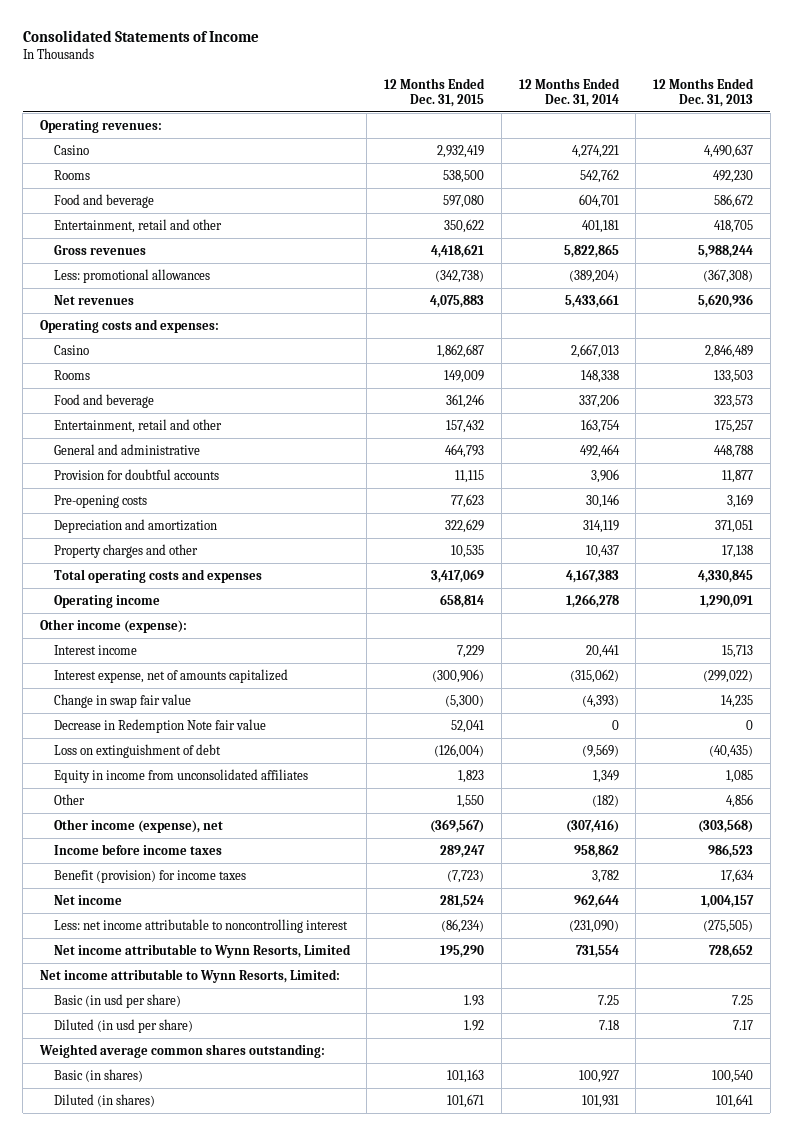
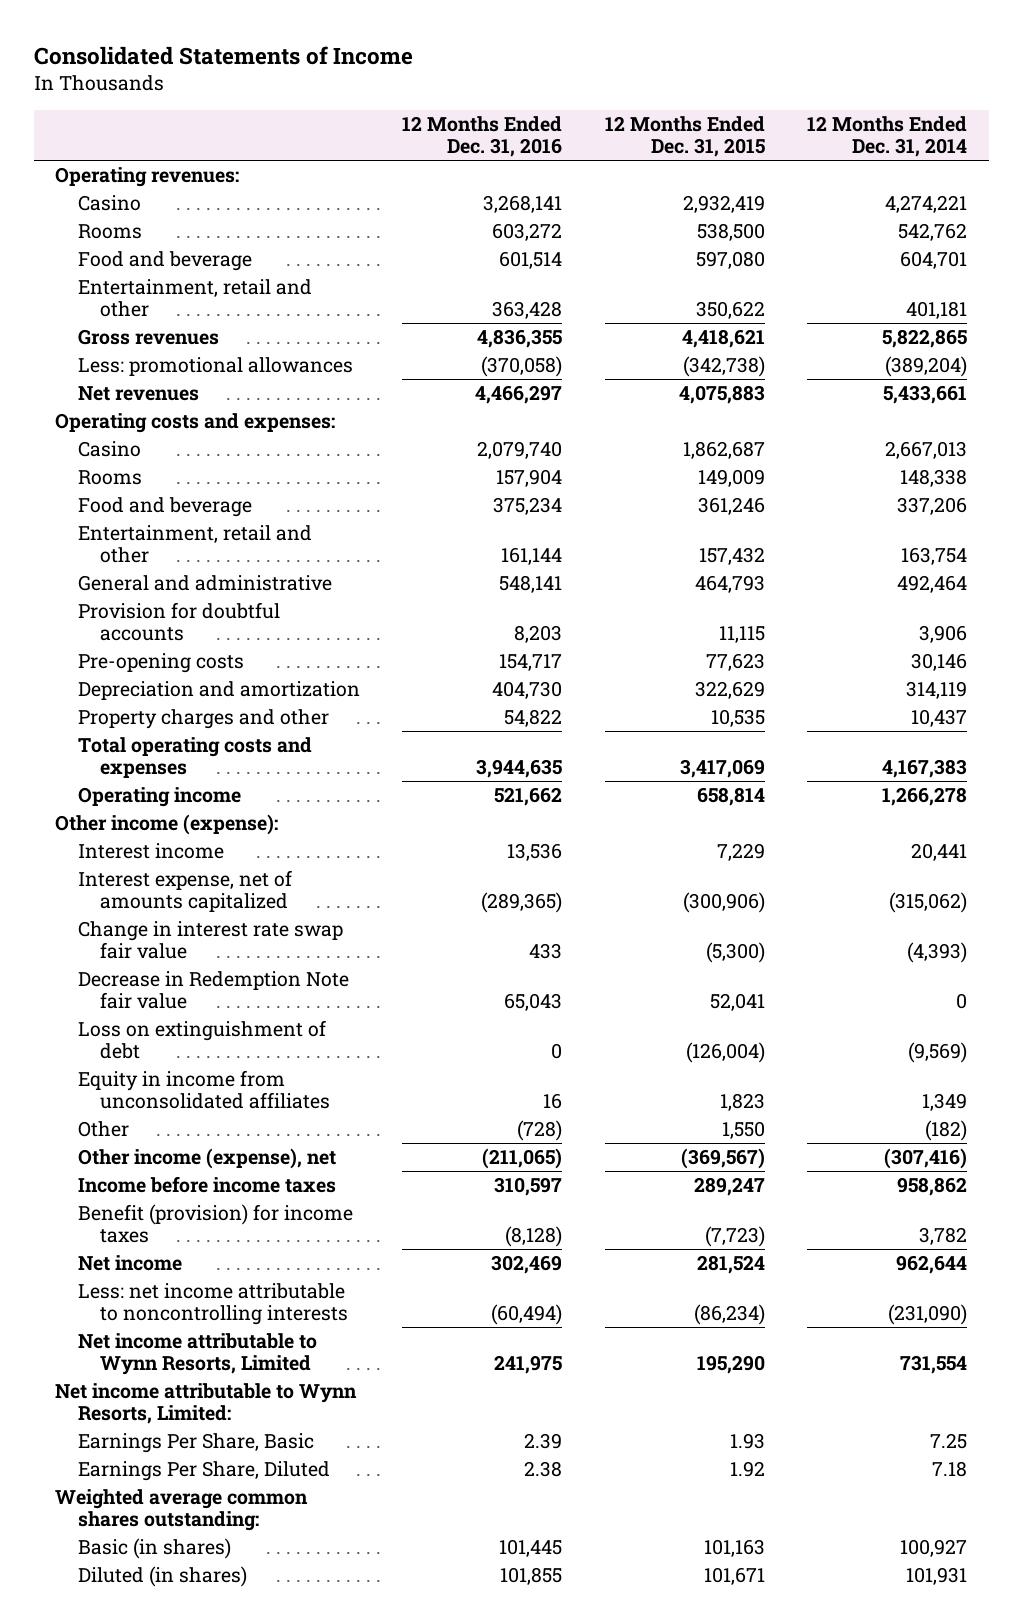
[653,77,755,107] 12 Months Ended Dec. 31, 2013 -> none
none -> [402,115,563,158] 12 Months Ended Dec. 31, 2016
[53,693,191,708] Change in swap fair value -> [77,920,343,960] Change in interest rate swap fair value
[53,918,348,933] Less: net income attributable to noncontrolling interest -> [77,1282,349,1326] Less: net income attributable to noncontrolling interests
[53,993,181,1008] Basic (in usd per share) -> [77,1432,314,1453] Earnings Per Share, Basic
[53,1018,193,1033] Diluted (in usd per share) -> [77,1460,330,1481] Earnings Per Share, Diluted

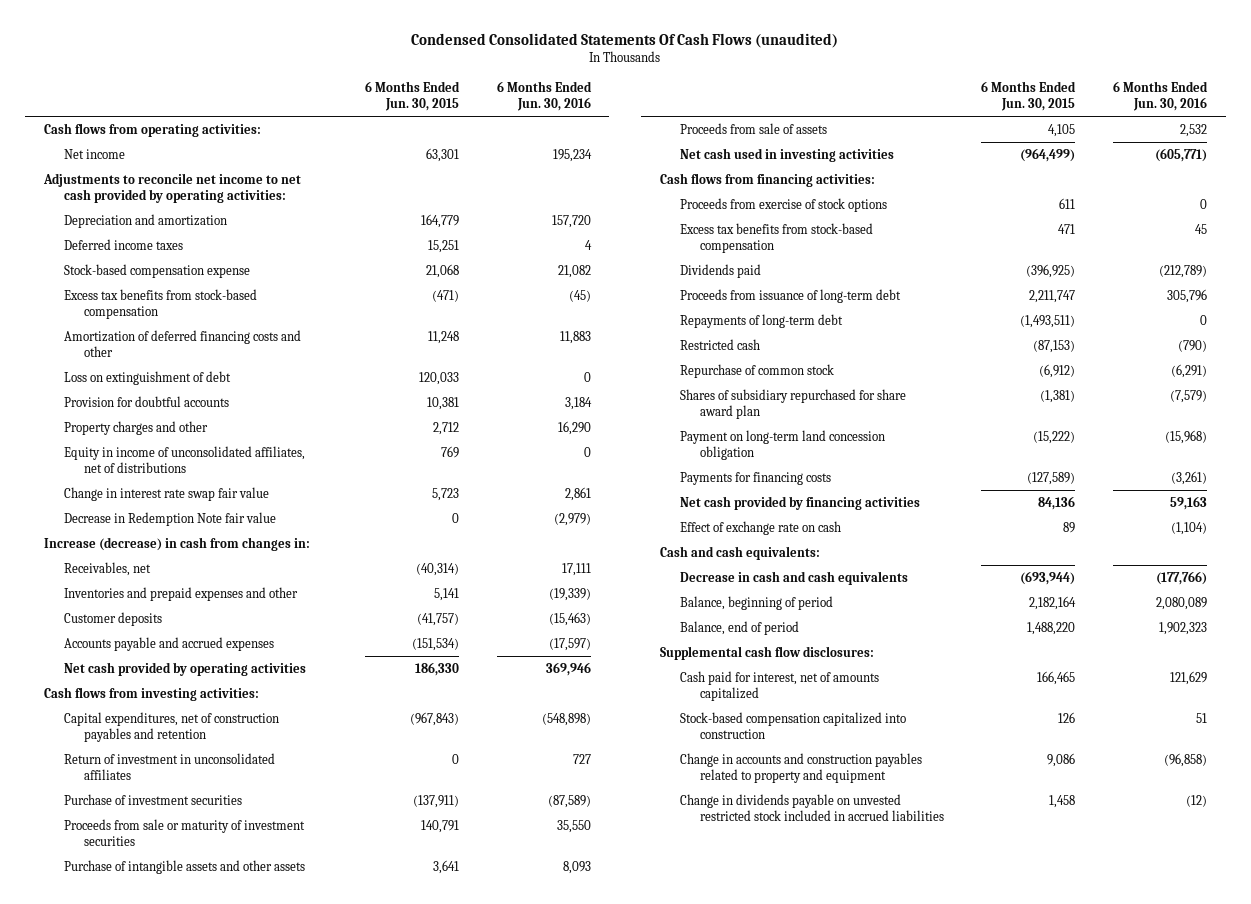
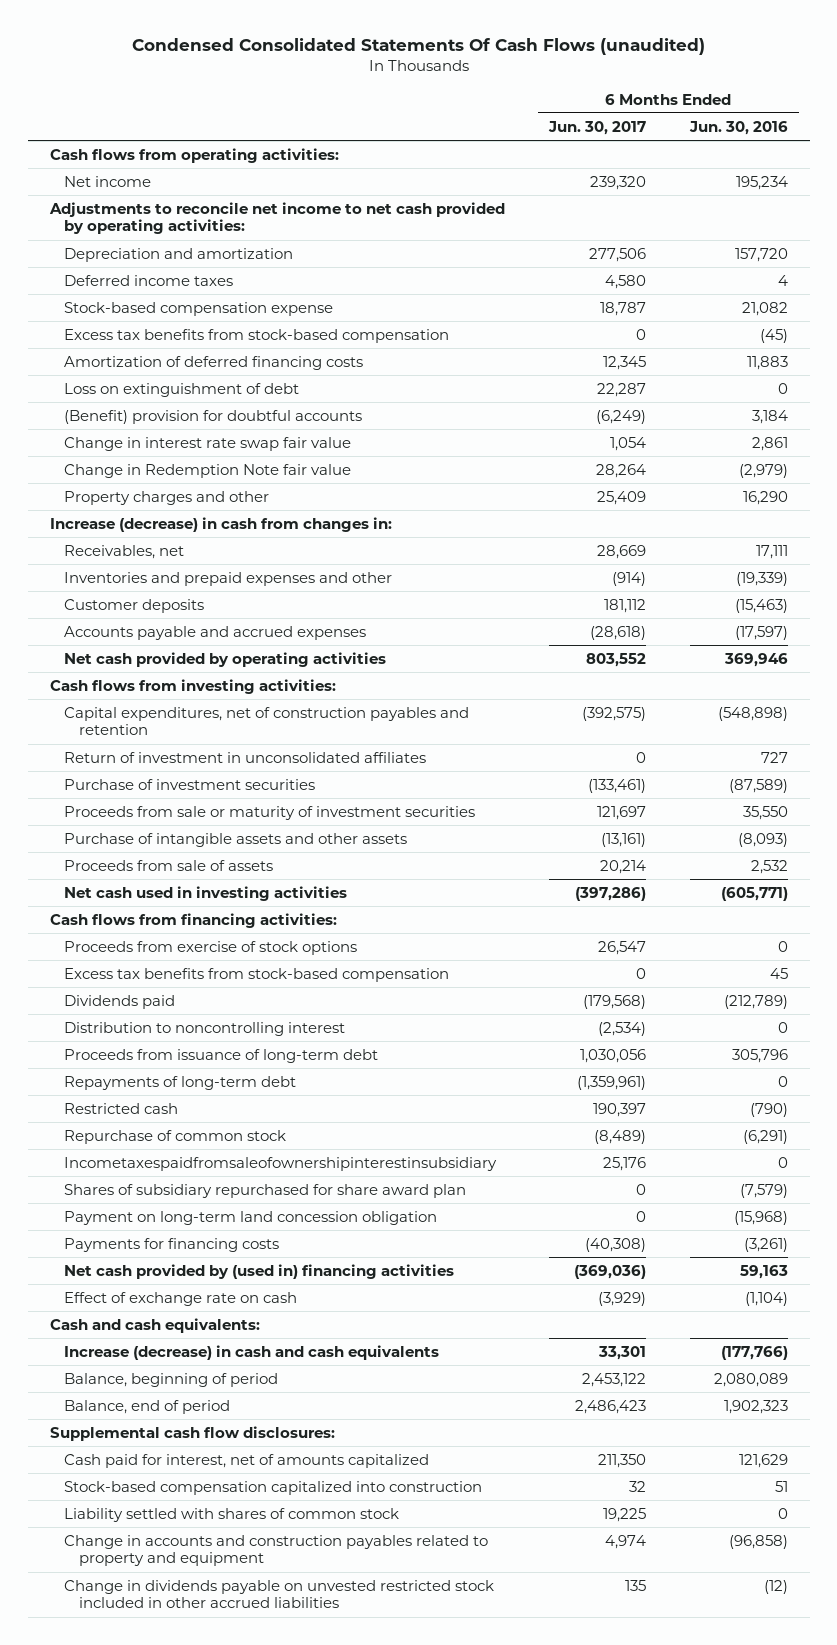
[365,80,461,111] 6 Months Ended Jun. 30, 2015 -> none
none -> [547,120,646,135] Jun. 30, 2017
[63,330,301,357] Amortization of deferred financing costs and other -> [64,355,364,370] Amortization of deferred financing costs
[63,446,305,473] Equity in income of unconsolidated affiliates, net of distributions -> none
[63,396,229,408] Provision for doubtful accounts -> [64,409,363,424] (Benefit) provision for doubtful accounts
[63,512,276,527] Decrease in Redemption Note fair value -> [64,463,352,478] Change in Redemption Note fair value
[63,421,208,436] Property charges and other -> [64,490,270,505] Property charges and other
[562,861,591,875] 8,093 -> [737,832,788,847] (8,093)
none -> [64,1021,346,1036] Distribution to noncontrolling interest
none -> [64,1156,498,1171] Incometaxespaidfromsaleofownershipinterestinsubsidiary
[680,496,921,511] Net cash provided by financing activities -> [64,1263,455,1279] Net cash provided by (used in) financing activities
[680,571,909,586] Decrease in cash and cash equivalents -> [64,1344,440,1360] Increase (decrease) in cash and cash equivalents
none -> [64,1507,400,1522] Liability settled with shares of common stock
[680,794,945,821] Change in dividends payable on unvested restricted stock included in accrued liabilities -> [64,1579,495,1609] Change in dividends payable on unvested restricted stock included in other accrued liabilities

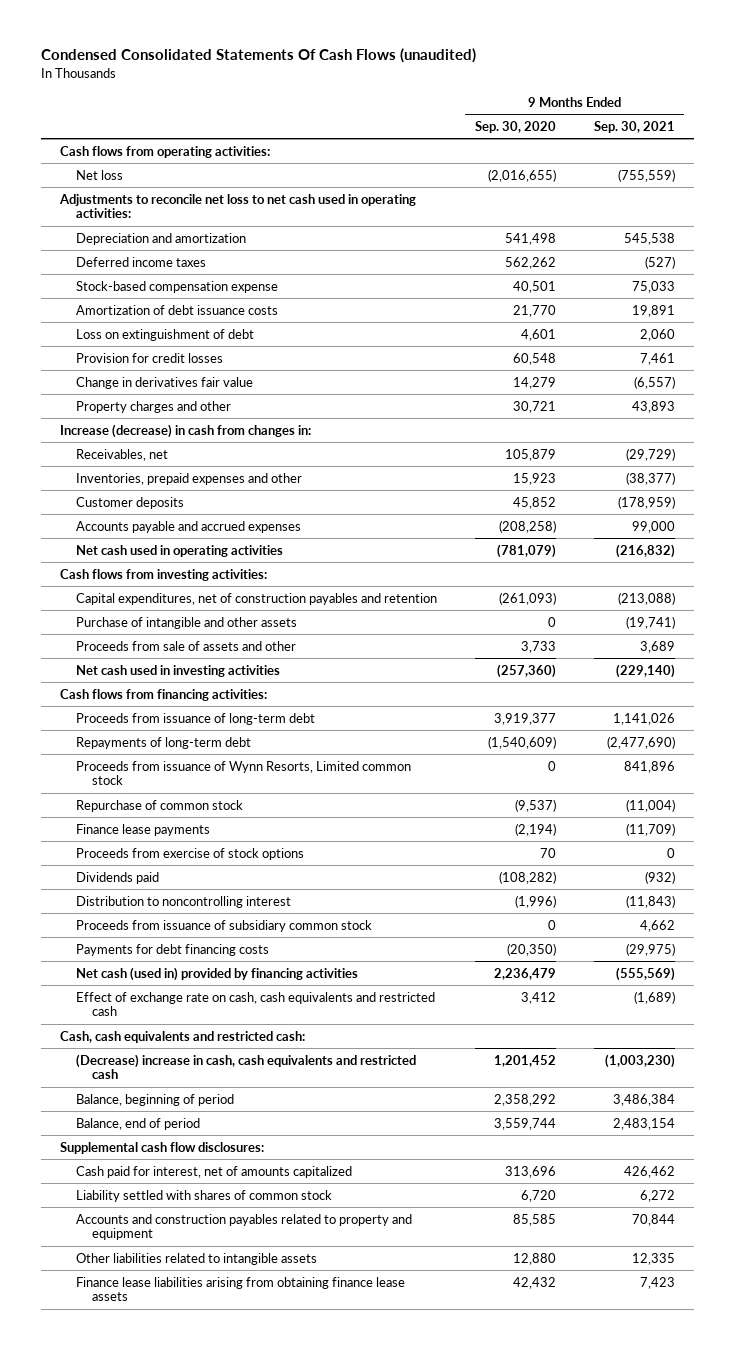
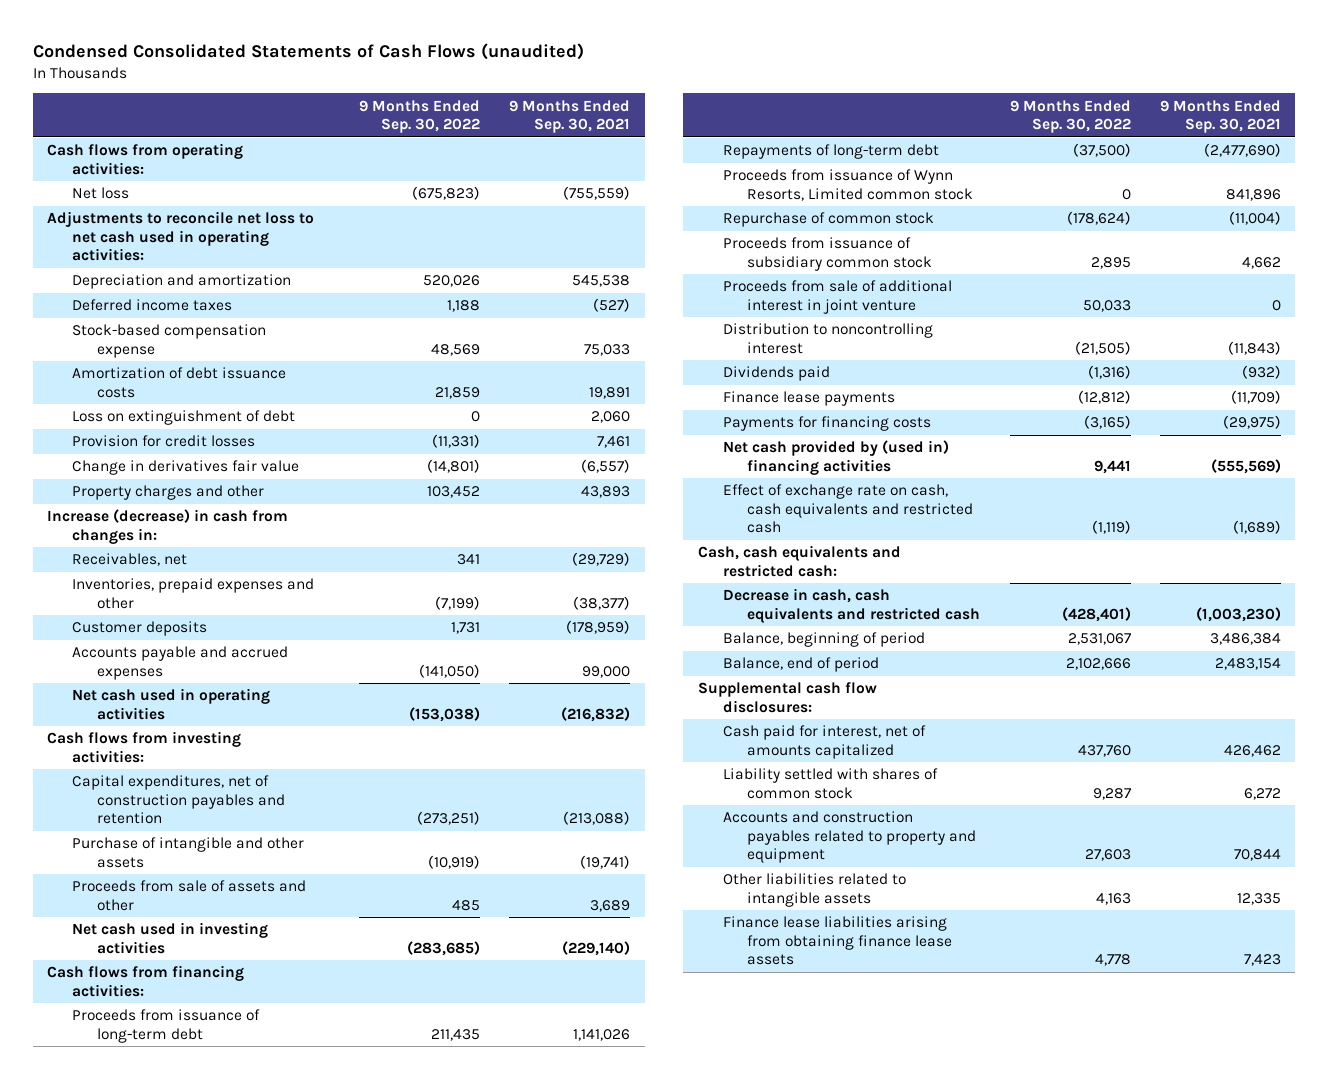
[40,48,476,64] Condensed Consolidated Statements Of Cash Flows (unaudited) -> [32,42,584,60] Condensed Consolidated Statements of Cash Flows (unaudited)
[474,120,556,133] Sep. 30, 2020 -> none
none -> [358,99,480,133] 9 Months Ended Sep. 30, 2022
[75,847,304,860] Proceeds from exercise of stock options -> none
none -> [722,280,952,314] Proceeds from sale of additional interest in joint venture
[75,895,291,908] Distribution to noncontrolling interest -> [722,323,933,354] Distribution to noncontrolling interest
[75,871,159,884] Dividends paid -> [722,366,830,382] Dividends paid
[75,823,210,836] Finance lease payments -> [722,391,895,407] Finance lease payments
[75,943,269,956] Payments for debt financing costs -> [722,416,931,432] Payments for financing costs
[75,966,358,981] Net cash (used in) provided by financing activities -> [722,440,949,475] Net cash provided by (used in) financing activities
[75,1053,416,1080] (Decrease) increase in cash, cash equivalents and restricted cash -> [722,588,981,623] Decrease in cash, cash equivalents and restricted cash

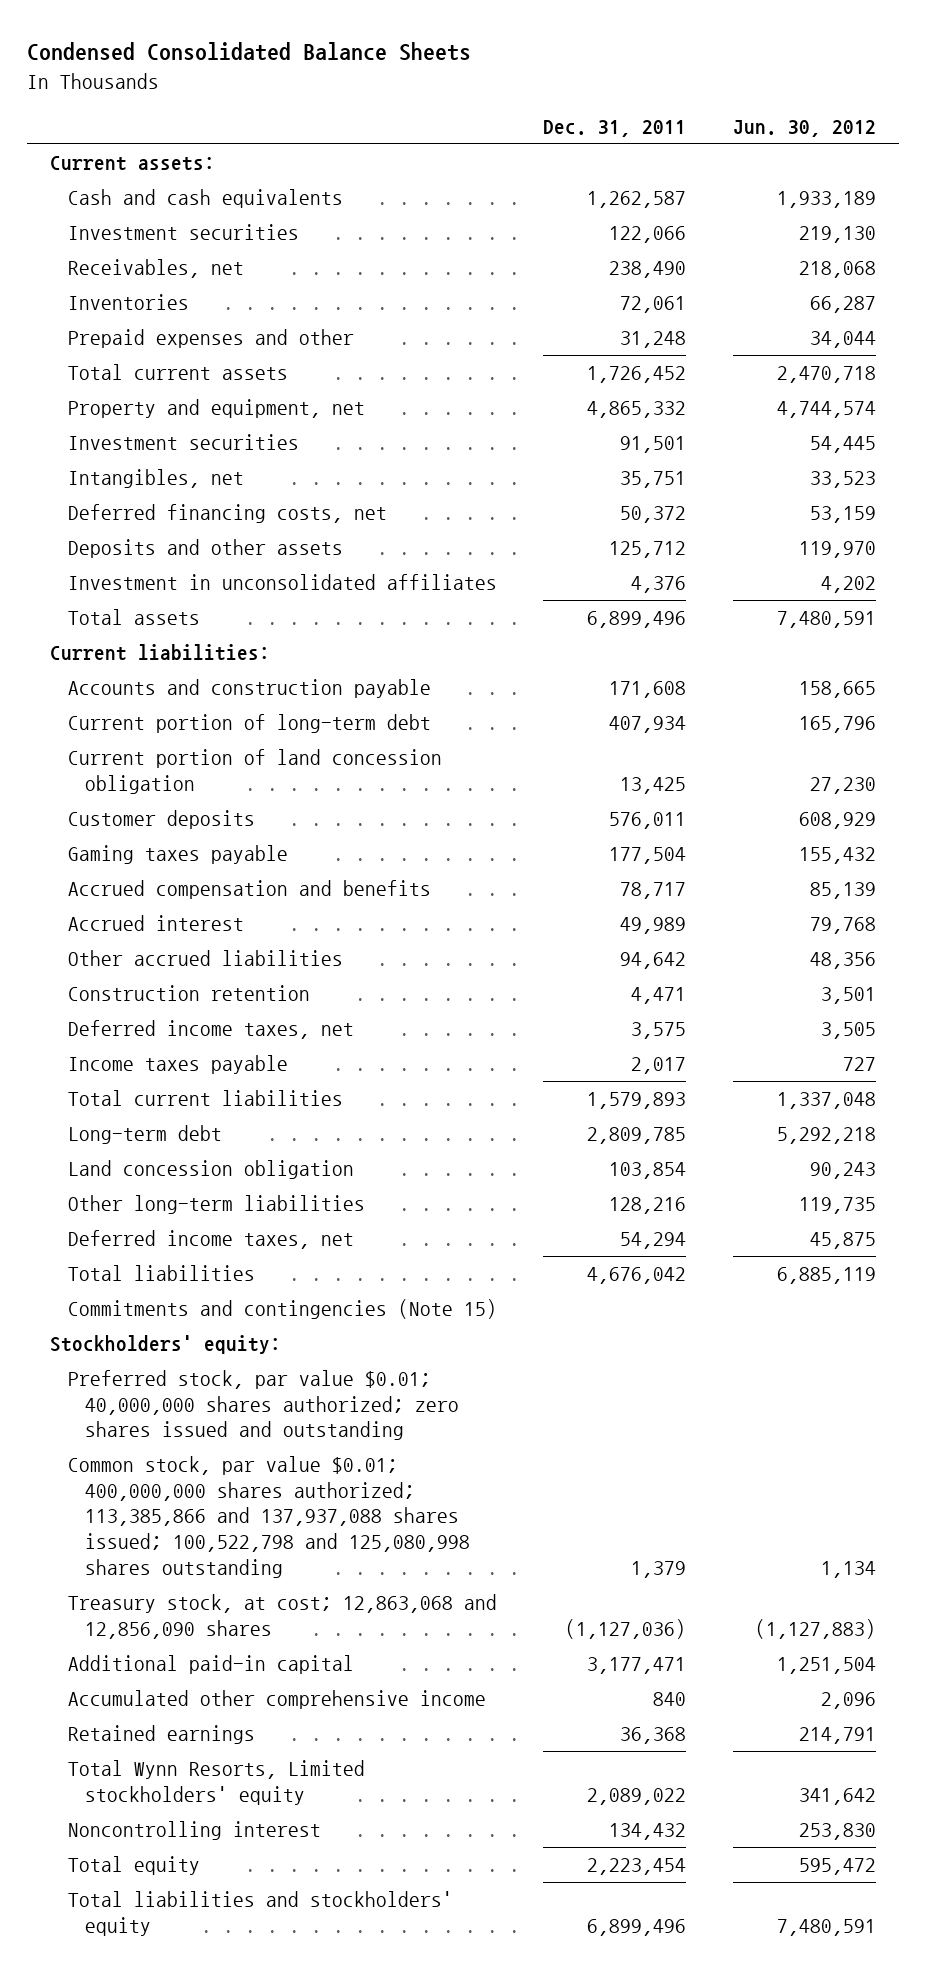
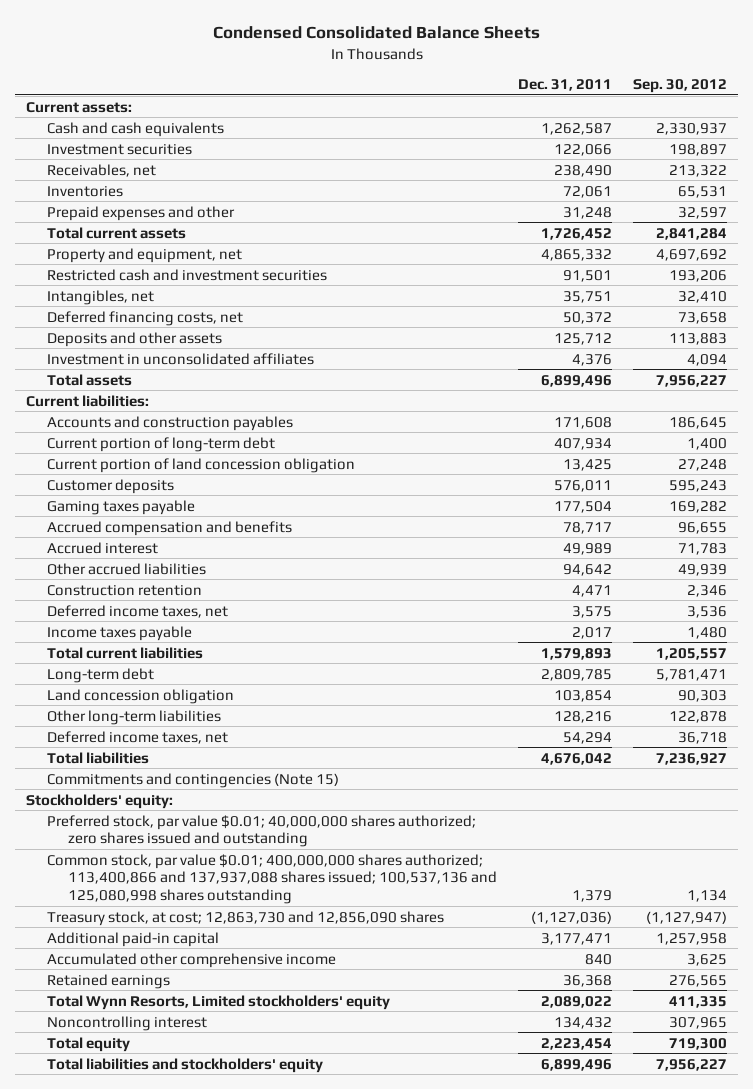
[732,119,876,137] Jun. 30, 2012 -> none
none -> [633,79,728,94] Sep. 30, 2012
[67,434,299,451] Investment securities -> [47,268,328,281] Restricted cash and investment securities
[67,679,431,699] Accounts and construction payable -> [47,415,294,431] Accounts and construction payables
[67,1456,470,1578] Common stock, par value $0.01; 400,000,000 shares authorized; 113,385,866 and 137,937,088 shares issued; 100,522,798 and 125,080,998 shares outstanding -> [47,853,498,904] Common stock, par value $0.01; 400,000,000 shares authorized; 113,400,866 and 137,937,088 shares issued; 100,537,136 and 125,080,998 shares outstanding
[67,1594,497,1639] Treasury stock, at cost; 12,863,068 and 12,856,090 shares -> [47,910,445,926] Treasury stock, at cost; 12,863,730 and 12,856,090 shares

